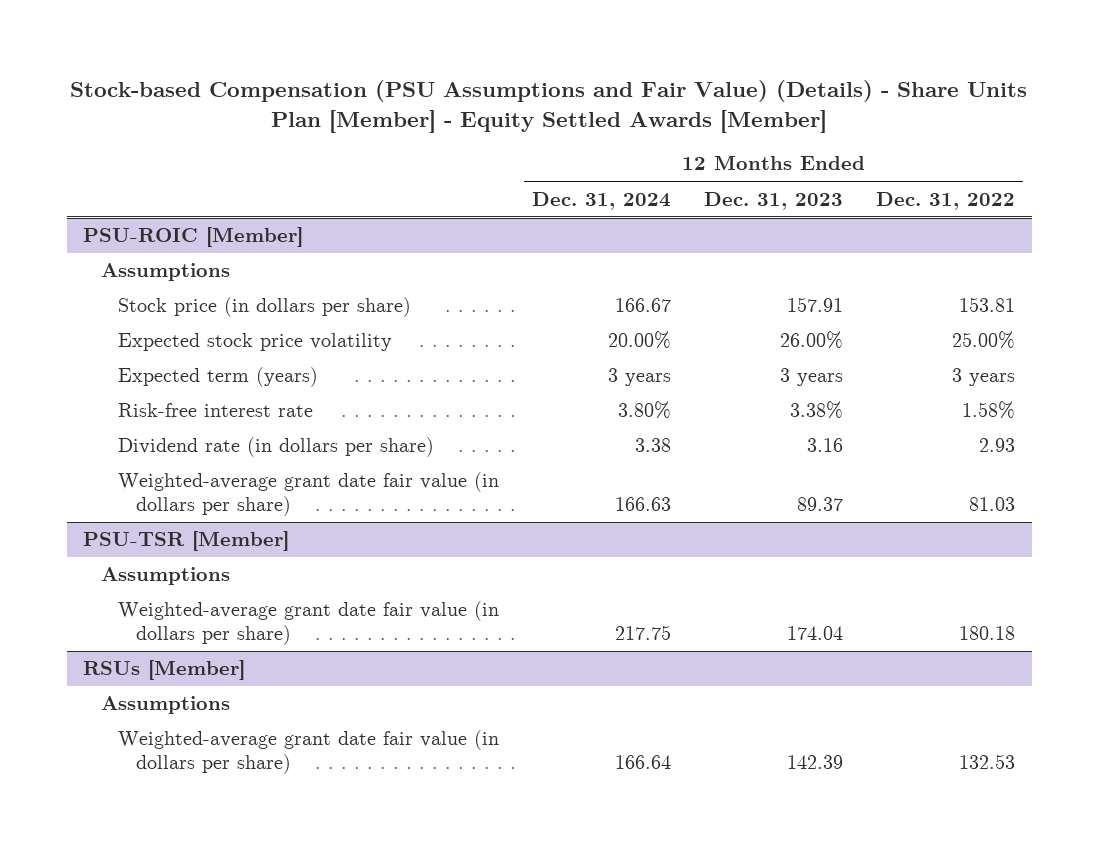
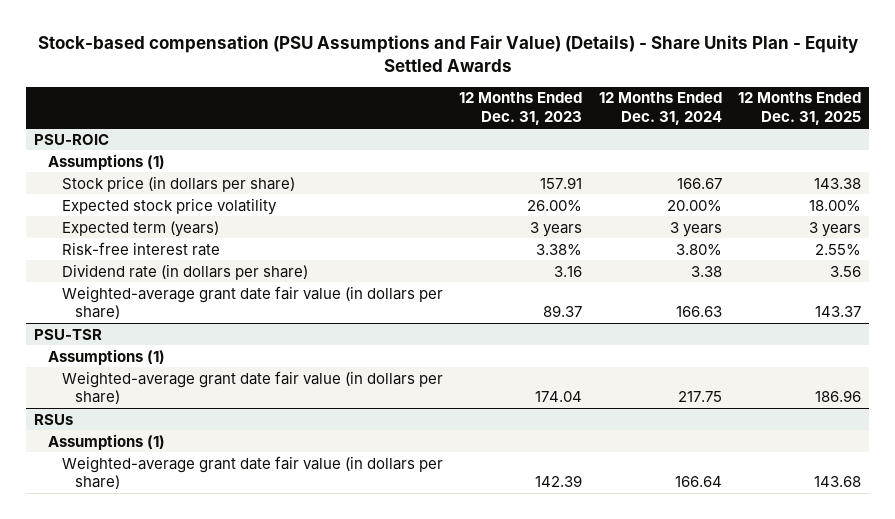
[70,79,1028,133] Stock-based Compensation (PSU Assumptions and Fair Value) (Details) - Share Units Plan [Member] - Equity Settled Awards [Member] -> [37,35,858,73] Stock-based compensation (PSU Assumptions and Fair Value) (Details) - Share Units Plan - Equity Settled Awards
[876,191,1016,210] Dec. 31, 2022 -> none
none -> [737,92,861,125] 12 Months Ended Dec. 31, 2025
[83,227,304,248] PSU-ROIC [Member] -> [34,133,110,145] PSU-ROIC
[100,263,230,282] Assumptions -> [47,153,165,170] Assumptions (1)
[83,531,290,552] PSU-TSR [Member] -> [34,328,103,340] PSU-TSR
[100,567,230,586] Assumptions -> [47,348,165,365] Assumptions (1)
[83,660,246,681] RSUs [Member] -> [34,413,74,425] RSUs
[100,696,230,715] Assumptions -> [47,433,165,450] Assumptions (1)

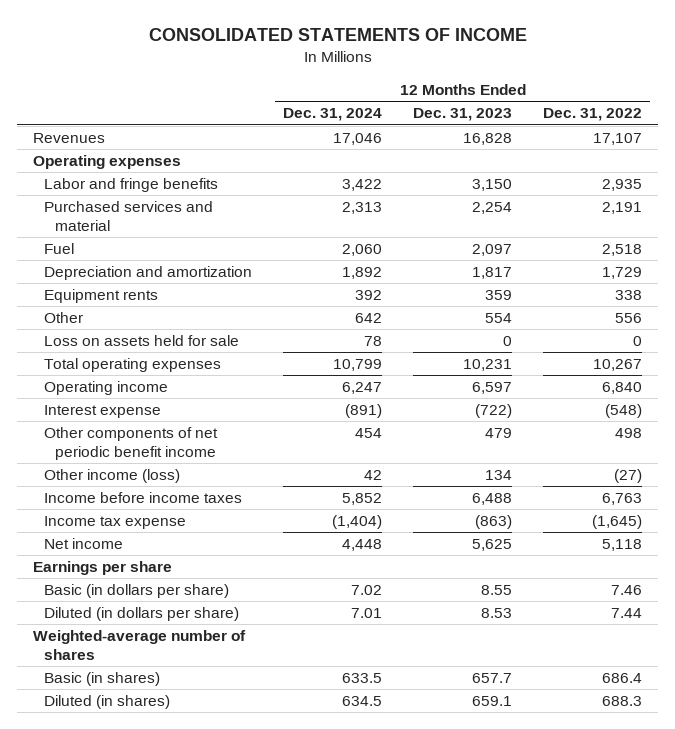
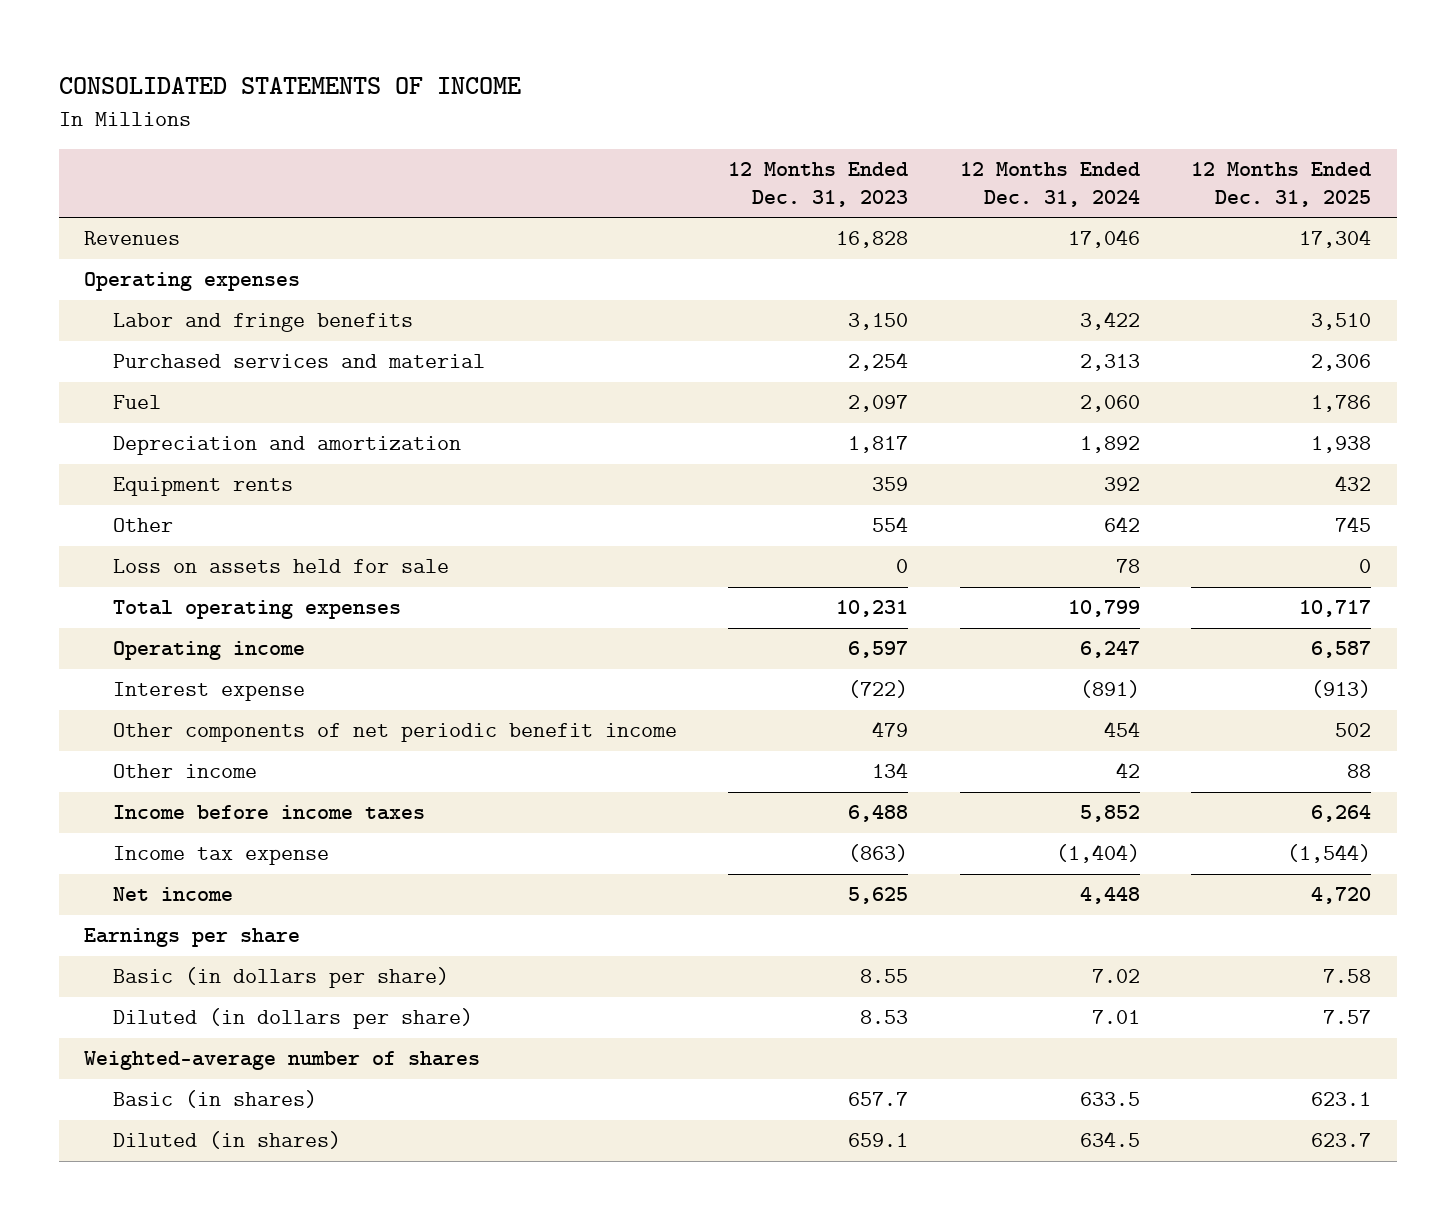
[543,108,643,122] Dec. 31, 2022 -> none
none -> [1191,162,1372,207] 12 Months Ended Dec. 31, 2025
[43,469,180,484] Other income (loss) -> [112,764,257,779] Other income

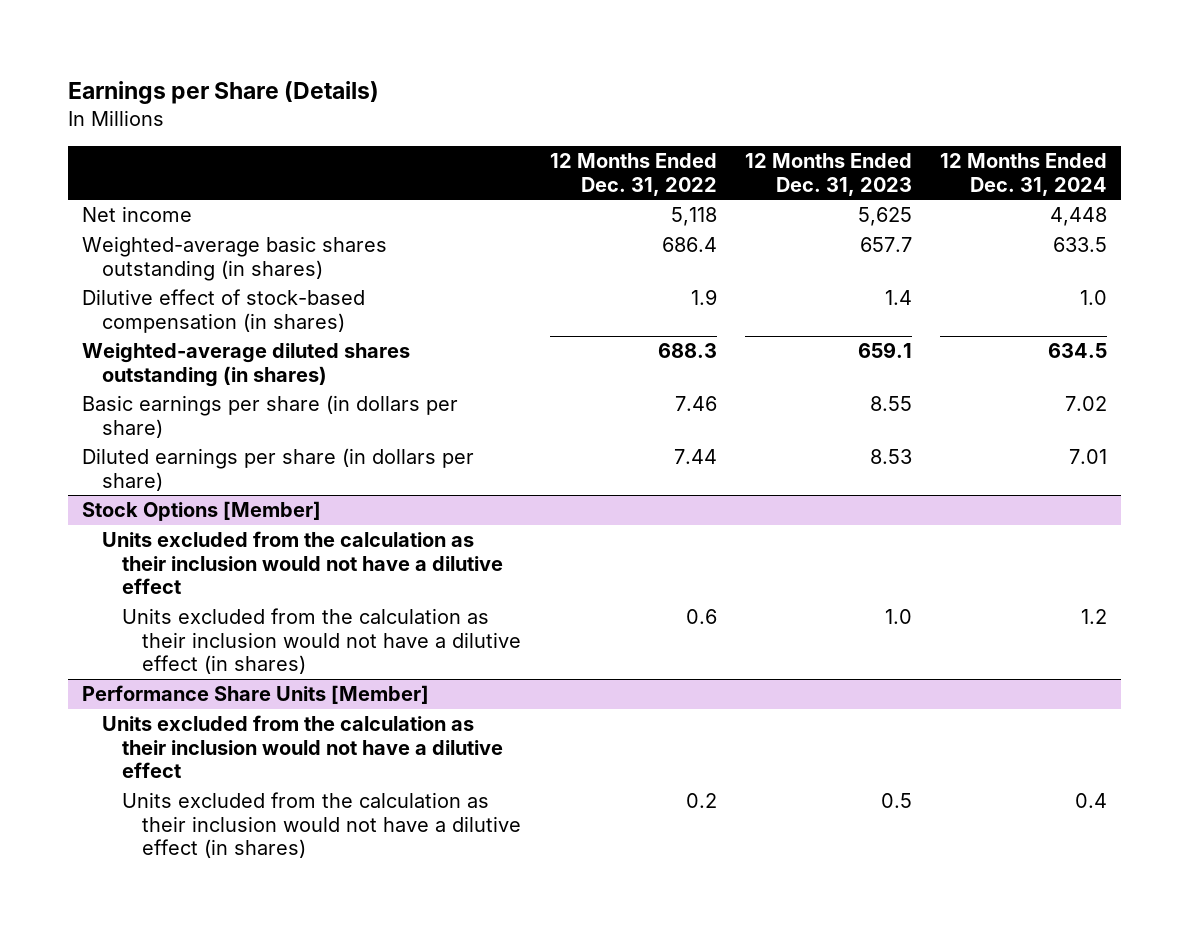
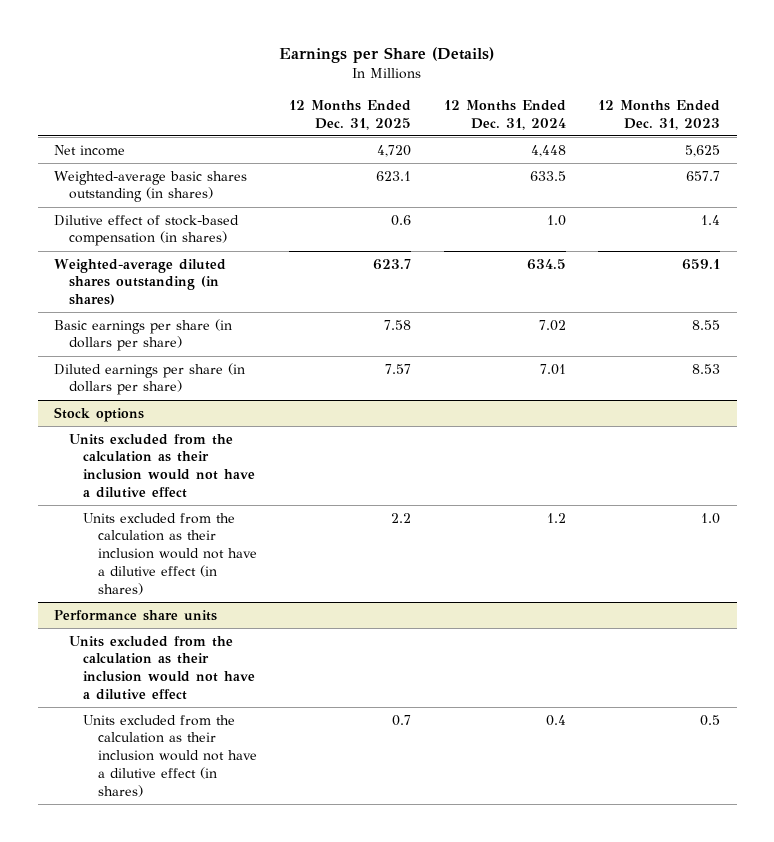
[549,153,717,196] 12 Months Ended Dec. 31, 2022 -> none
none -> [289,99,412,130] 12 Months Ended Dec. 31, 2025
[82,501,322,522] Stock Options [Member] -> [54,406,145,422] Stock options
[82,685,430,705] Performance Share Units [Member] -> [54,609,218,621] Performance share units

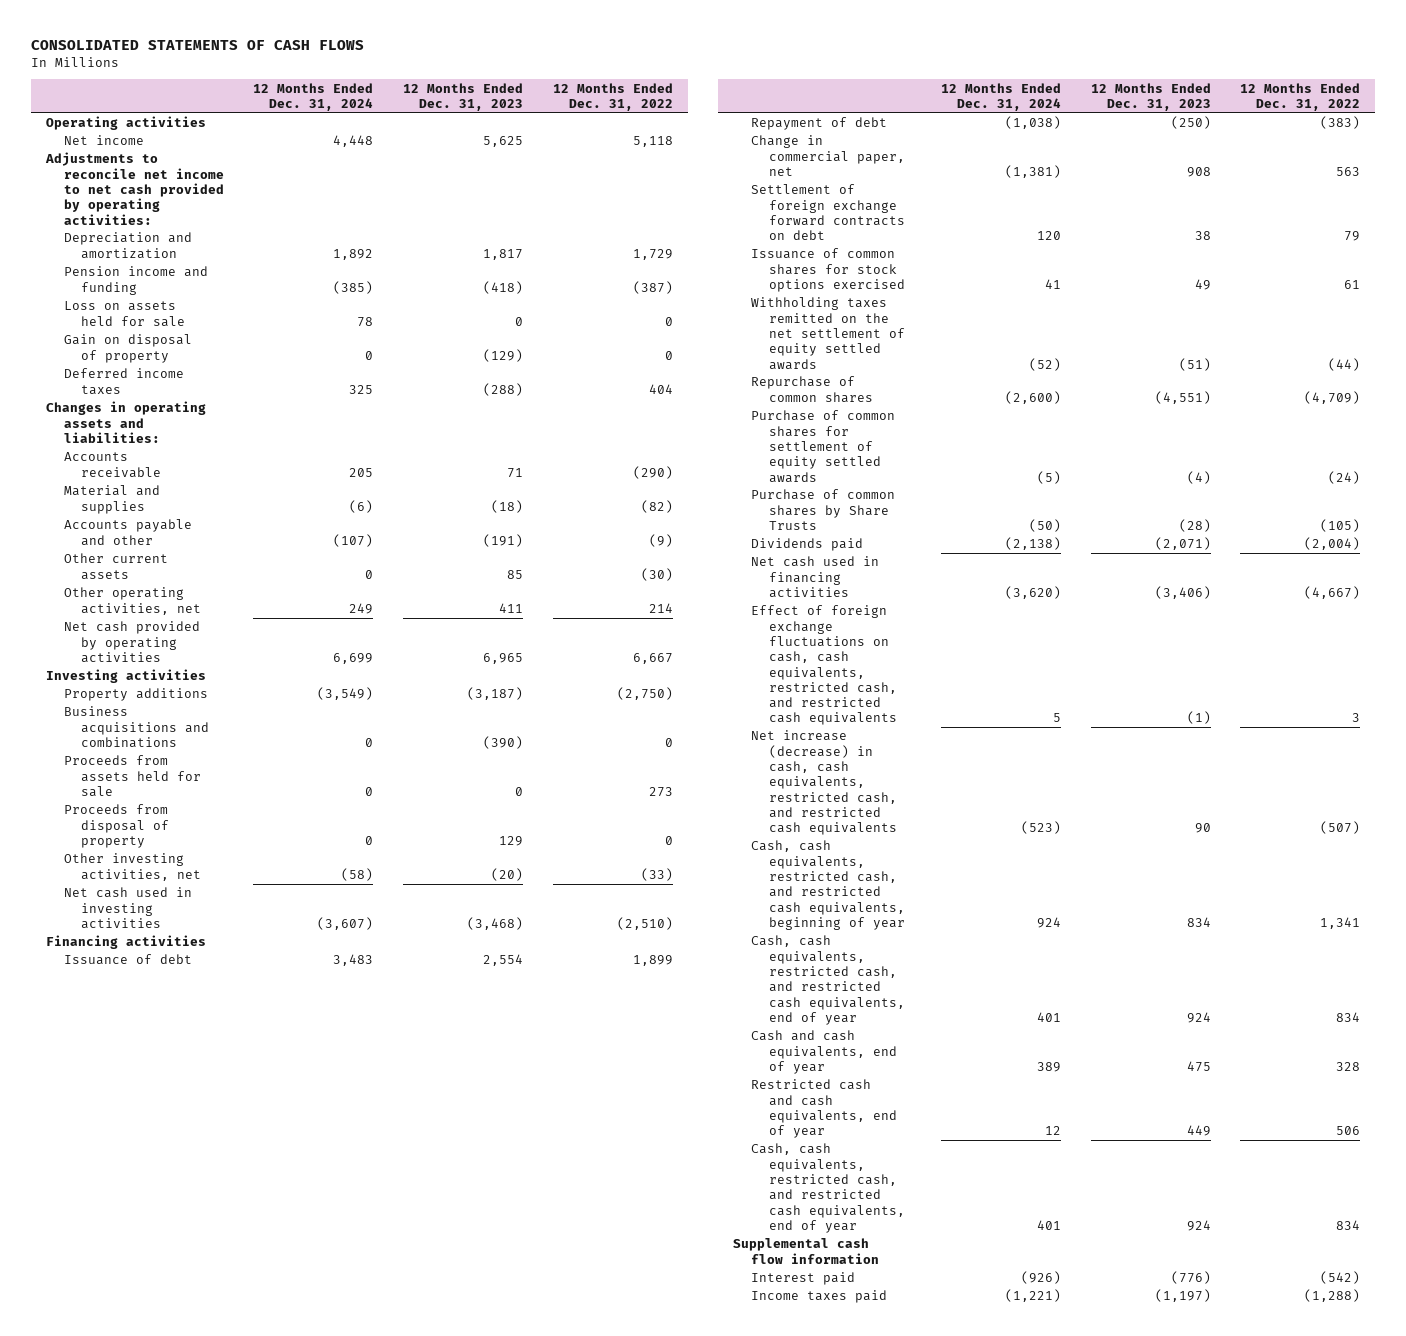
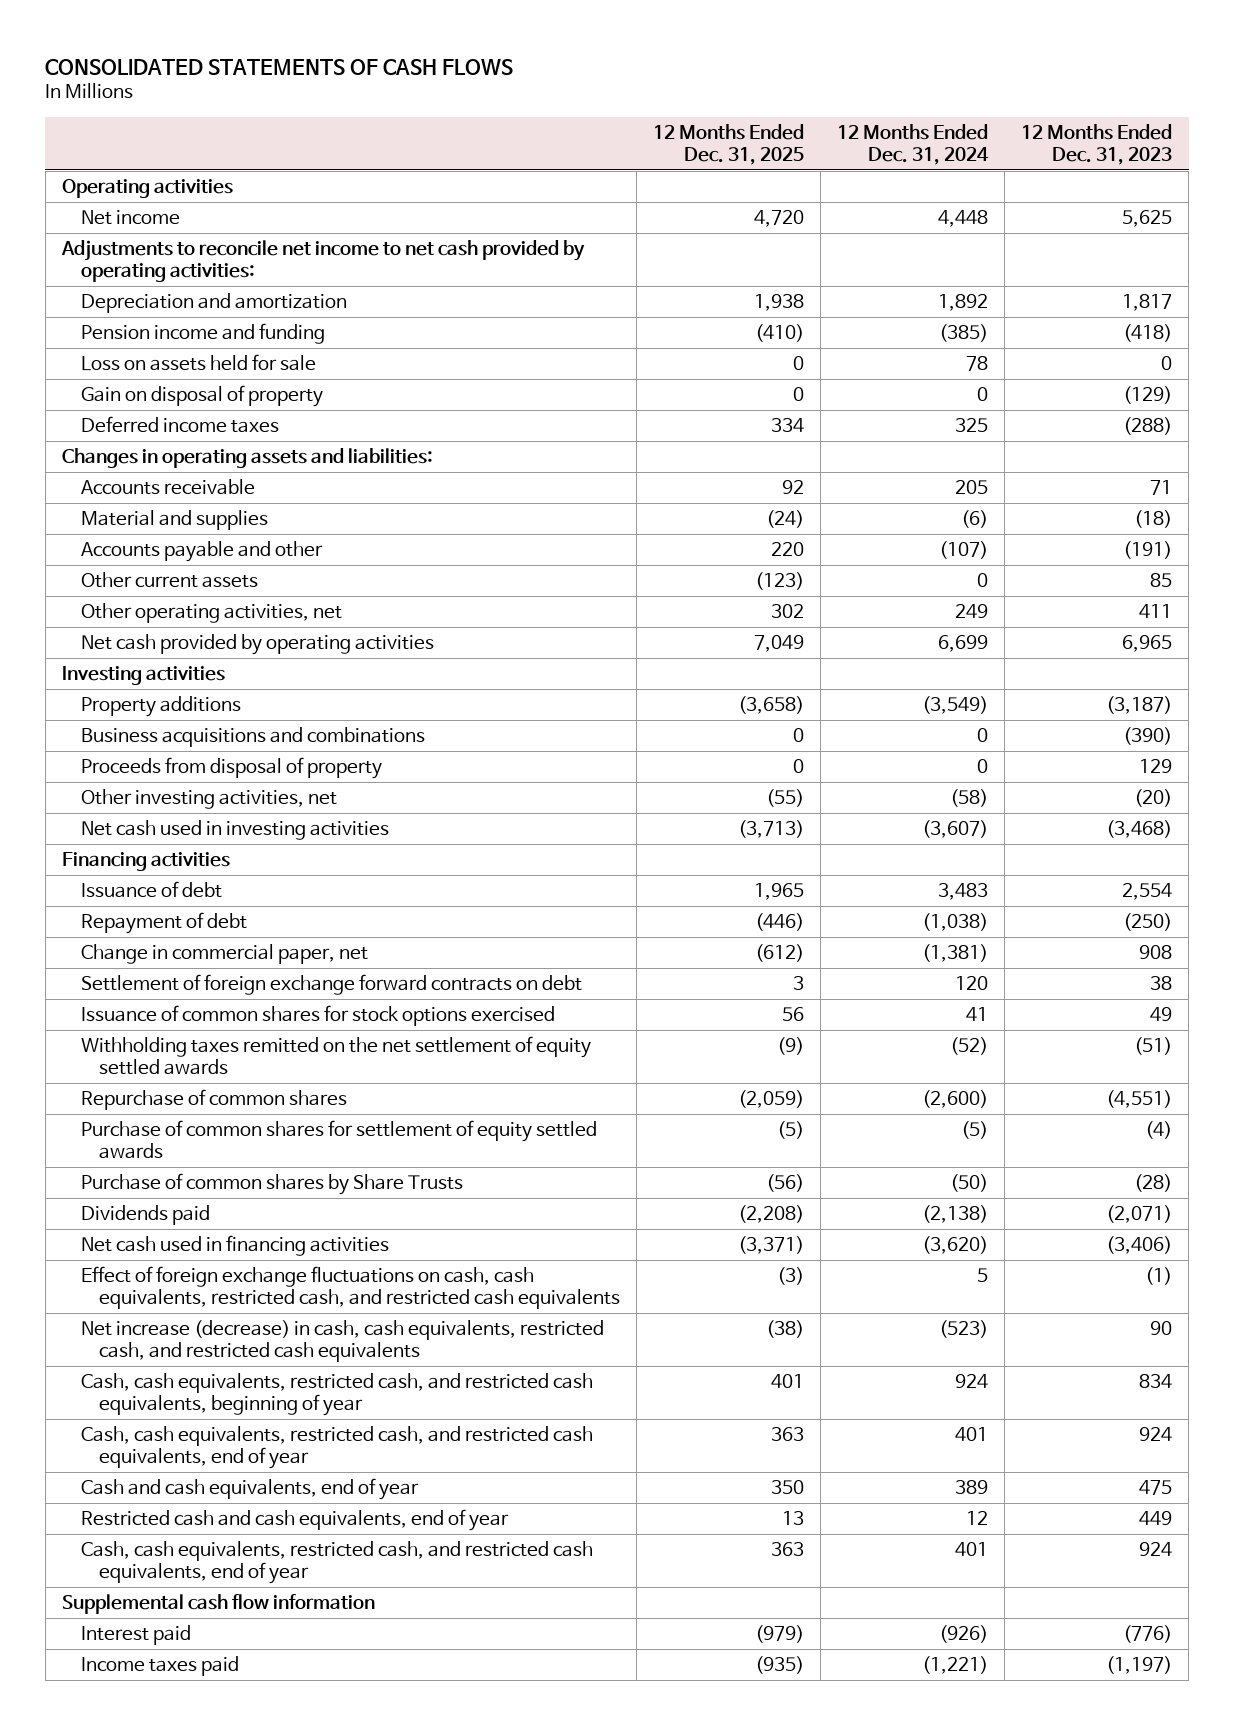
[552,82,673,111] 12 Months Ended Dec. 31, 2022 -> none
none -> [653,123,805,165] 12 Months Ended Dec. 31, 2025
[63,755,202,798] Proceeds from assets held for sale -> none

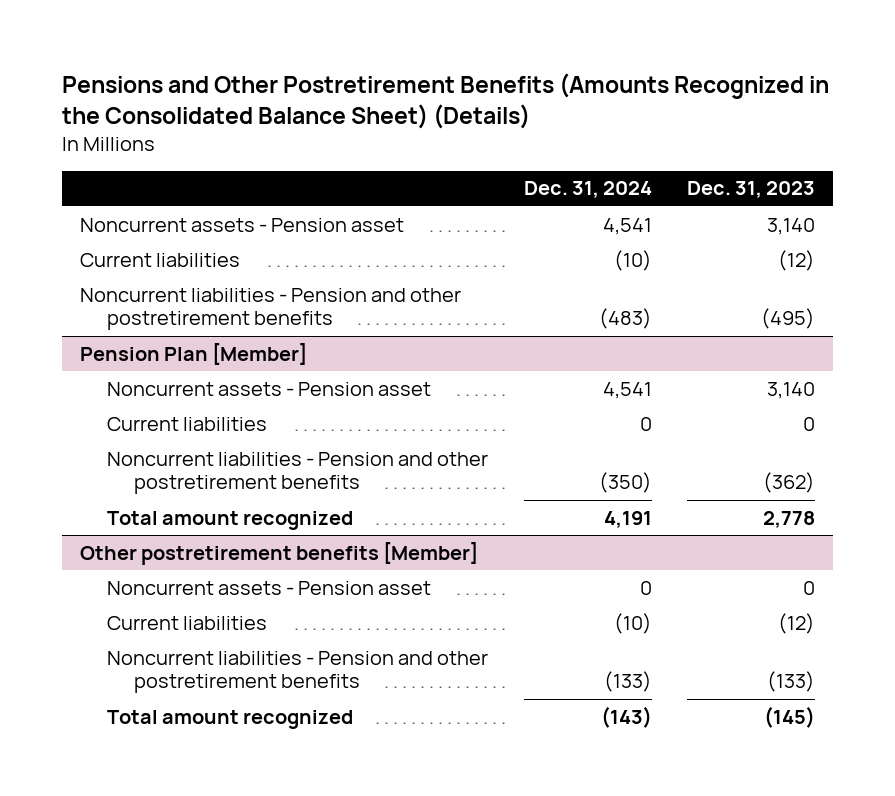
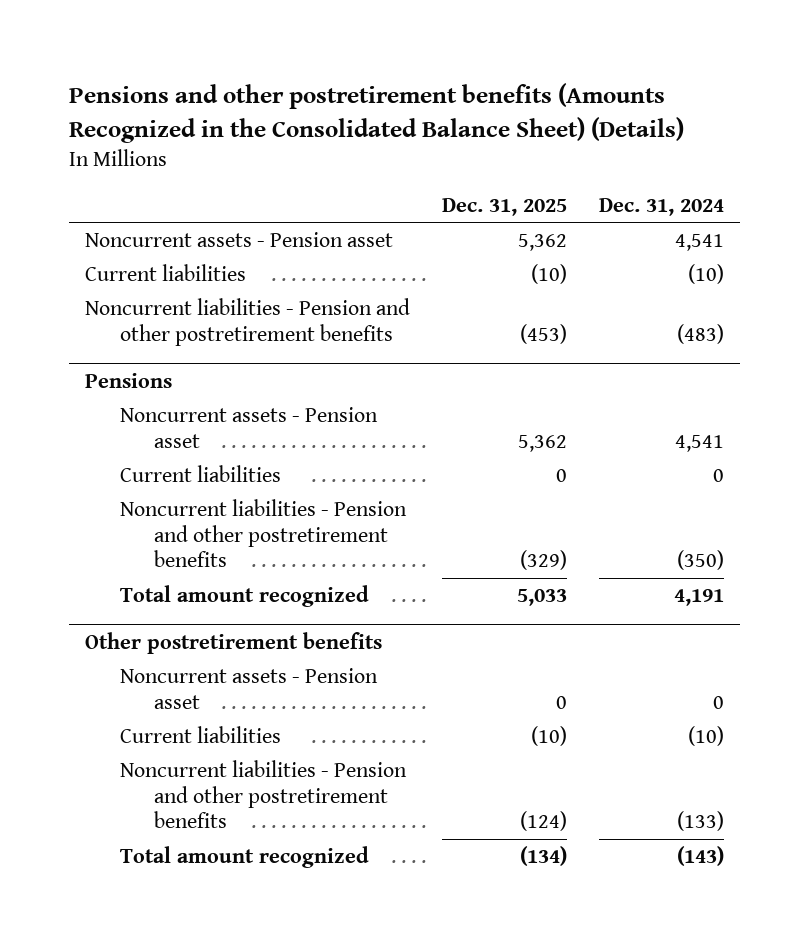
[61,72,829,129] Pensions and Other Postretirement Benefits (Amounts Recognized in the Consolidated Balance Sheet) (Details) -> [69,83,685,143] Pensions and other postretirement benefits (Amounts Recognized in the Consolidated Balance Sheet) (Details)
[687,181,816,199] Dec. 31, 2023 -> none
none -> [442,197,568,216] Dec. 31, 2025
[79,342,307,365] Pension Plan [Member] -> [85,372,173,388] Pensions
[79,541,478,565] Other postretirement benefits [Member] -> [85,631,383,654] Other postretirement benefits

